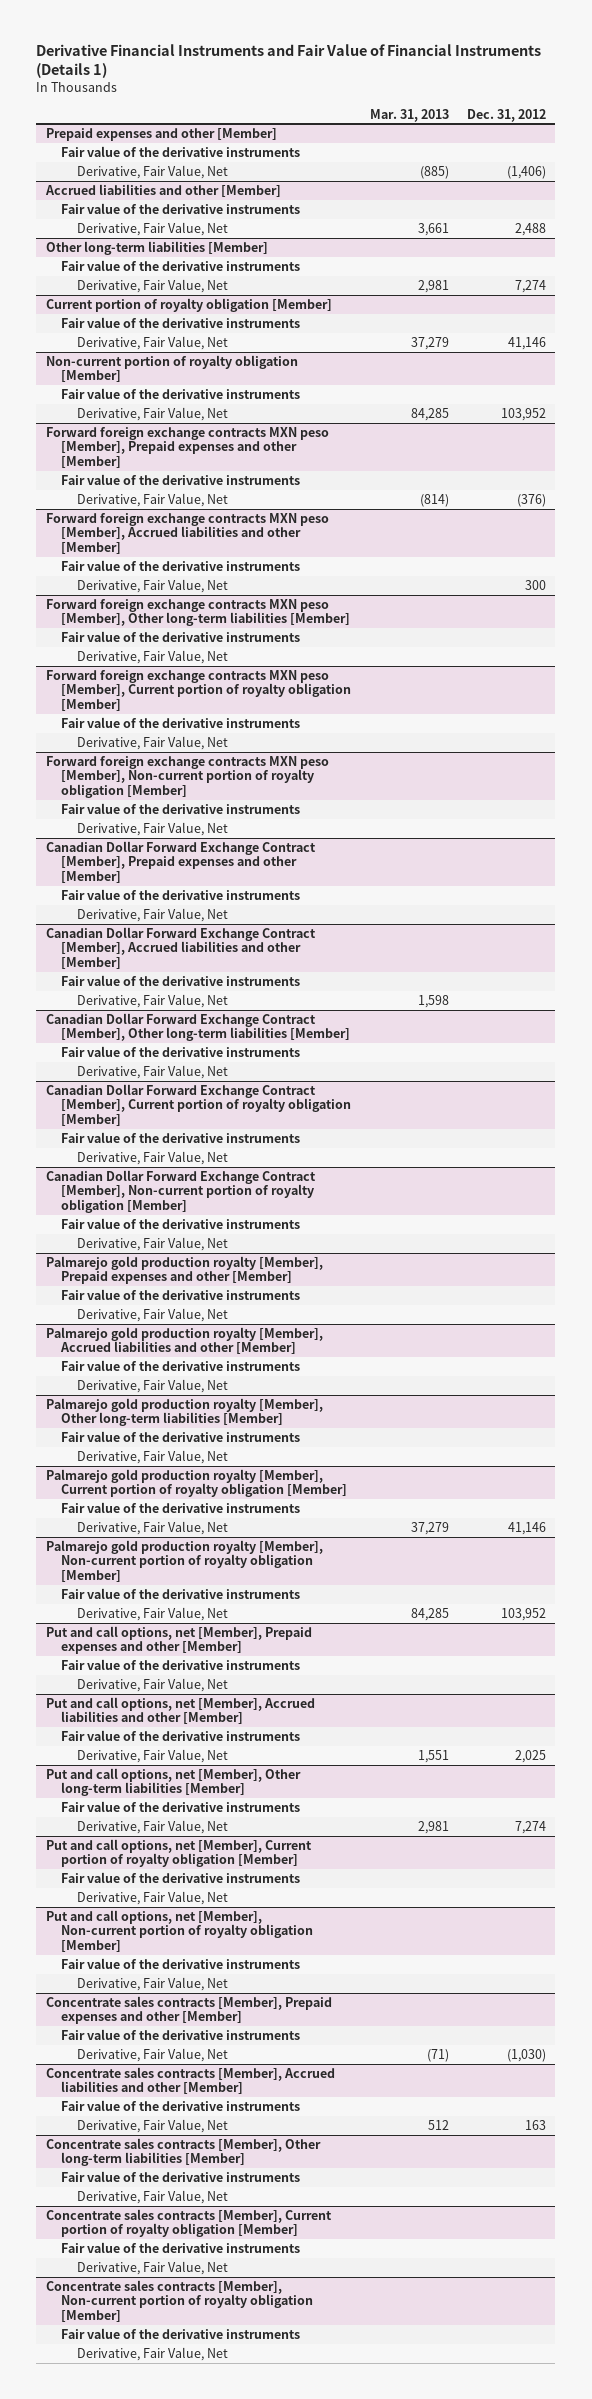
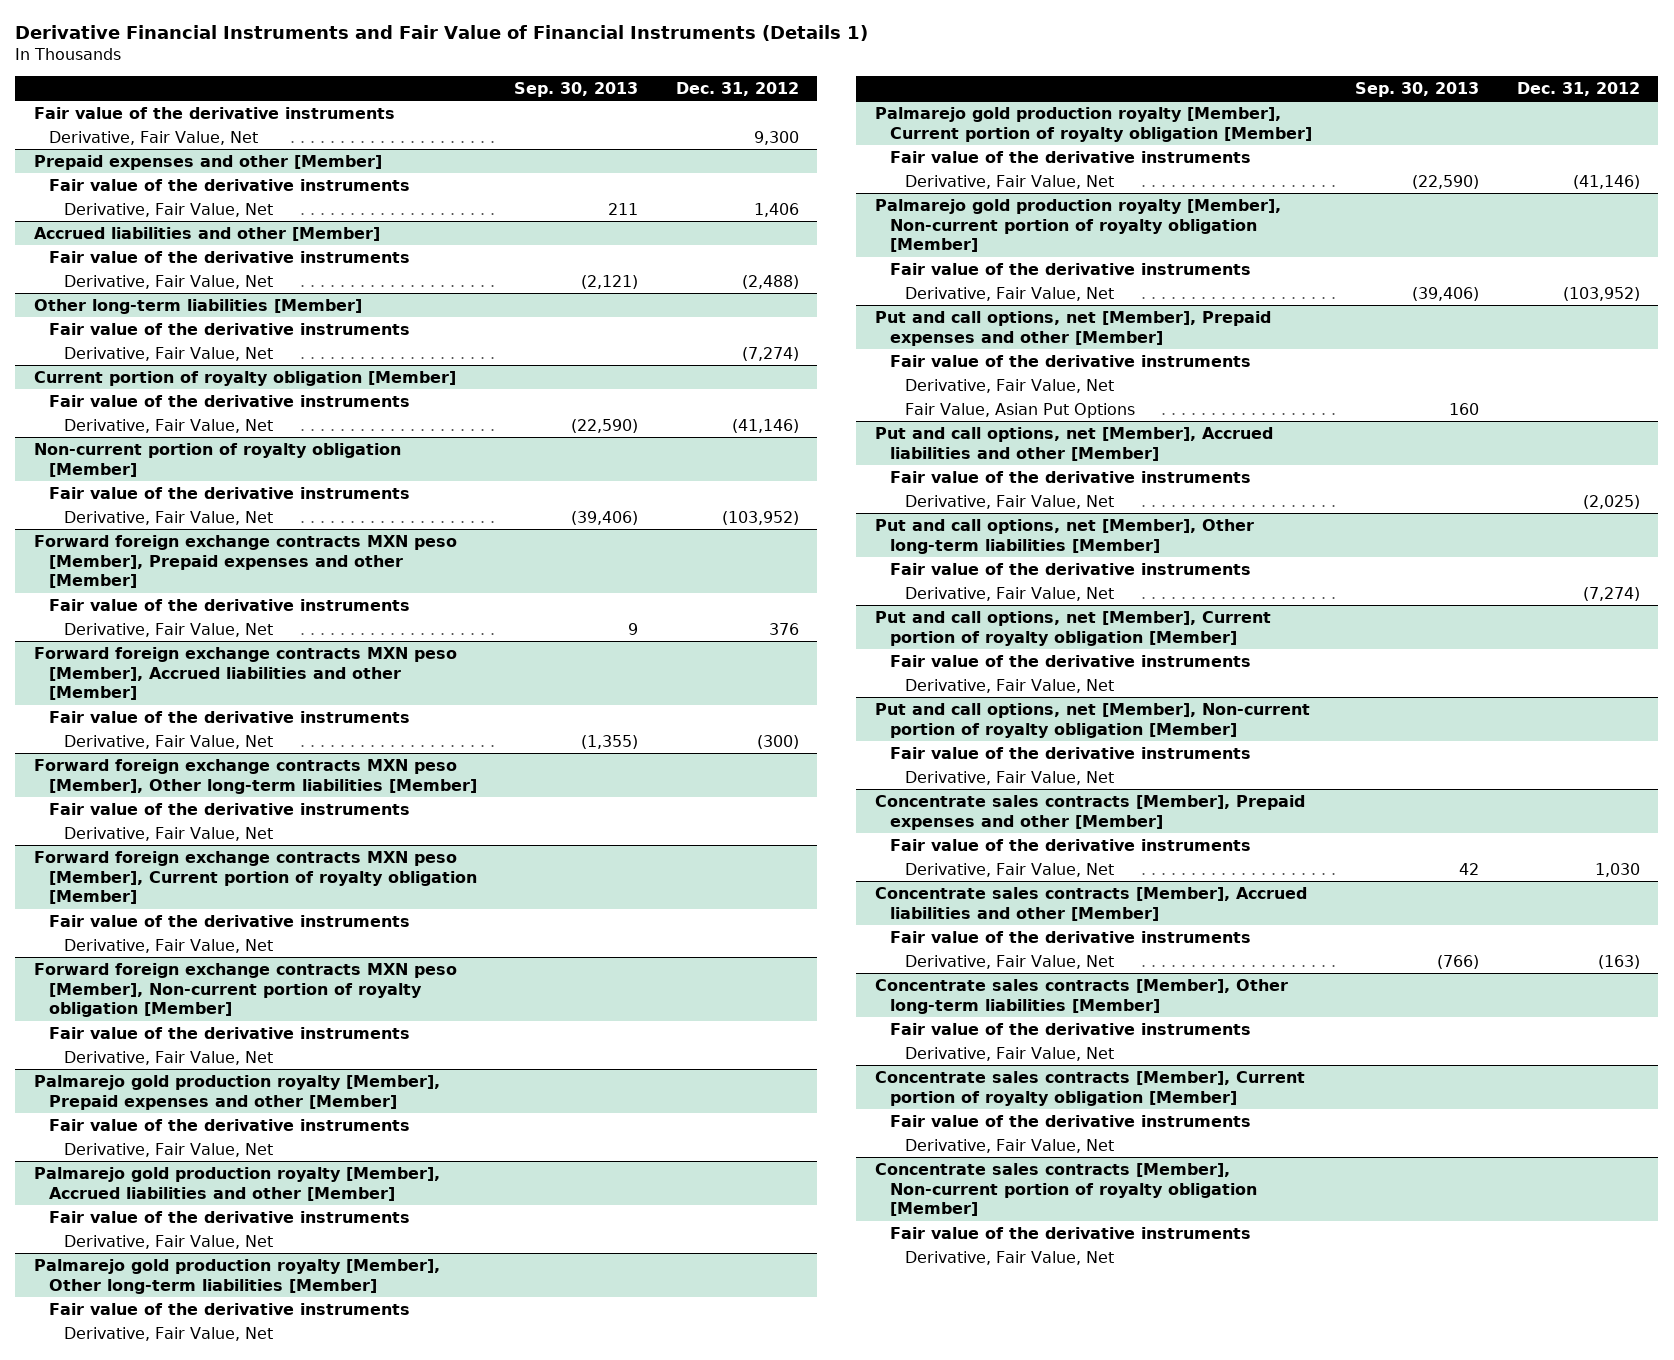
[369,108,449,122] Mar. 31, 2013 -> none
none -> [514,81,639,97] Sep. 30, 2013
none -> [33,106,395,119] Fair value of the derivative instruments
none -> [48,130,258,145] Derivative, Fair Value, Net
[507,165,547,179] (1,406) -> [753,202,799,217] 1,406
[515,222,547,236] 2,488 -> [741,274,799,289] (2,488)
[515,279,547,293] 7,274 -> [741,346,799,361] (7,274)
[508,336,547,350] 41,146 -> [731,418,799,433] (41,146)
[501,407,547,421] 103,952 -> [721,510,799,525] (103,952)
[517,493,547,507] (376) -> [768,622,799,635] 376
[525,579,547,590] 300 -> [756,734,799,749] (300)
[45,840,316,884] Canadian Dollar Forward Exchange Contract [Member], Prepaid expenses and other [Member] -> none
[61,888,301,900] Fair value of the derivative instruments -> none
[76,907,228,922] Derivative, Fair Value, Net -> none
[45,926,316,970] Canadian Dollar Forward Exchange Contract [Member], Accrued liabilities and other [Member] -> none
[61,974,301,986] Fair value of the derivative instruments -> none
[76,993,228,1008] Derivative, Fair Value, Net -> none
[45,1012,351,1042] Canadian Dollar Forward Exchange Contract [Member], Other long-term liabilities [Member] -> none
[61,1045,301,1057] Fair value of the derivative instruments -> none
[76,1064,228,1079] Derivative, Fair Value, Net -> none
[45,1083,352,1127] Canadian Dollar Forward Exchange Contract [Member], Current portion of royalty obligation [Member] -> none
[61,1131,301,1143] Fair value of the derivative instruments -> none
[76,1150,228,1165] Derivative, Fair Value, Net -> none
[45,1169,316,1214] Canadian Dollar Forward Exchange Contract [Member], Non-current portion of royalty obligation [Member] -> none
[61,1217,301,1229] Fair value of the derivative instruments -> none
[76,1236,228,1251] Derivative, Fair Value, Net -> none
[508,1521,547,1535] 41,146 -> [1572,174,1640,189] (41,146)
[501,1607,547,1621] 103,952 -> [1562,286,1640,301] (103,952)
none -> [904,402,1135,418] Fair Value, Asian Put Options
[515,1749,547,1763] 2,025 -> [1582,494,1640,509] (2,025)
[515,1820,547,1834] 7,274 -> [1582,586,1640,601] (7,274)
[507,2048,547,2062] (1,030) -> [1594,862,1640,877] 1,030
[525,2119,547,2130] 163 -> [1597,954,1640,969] (163)

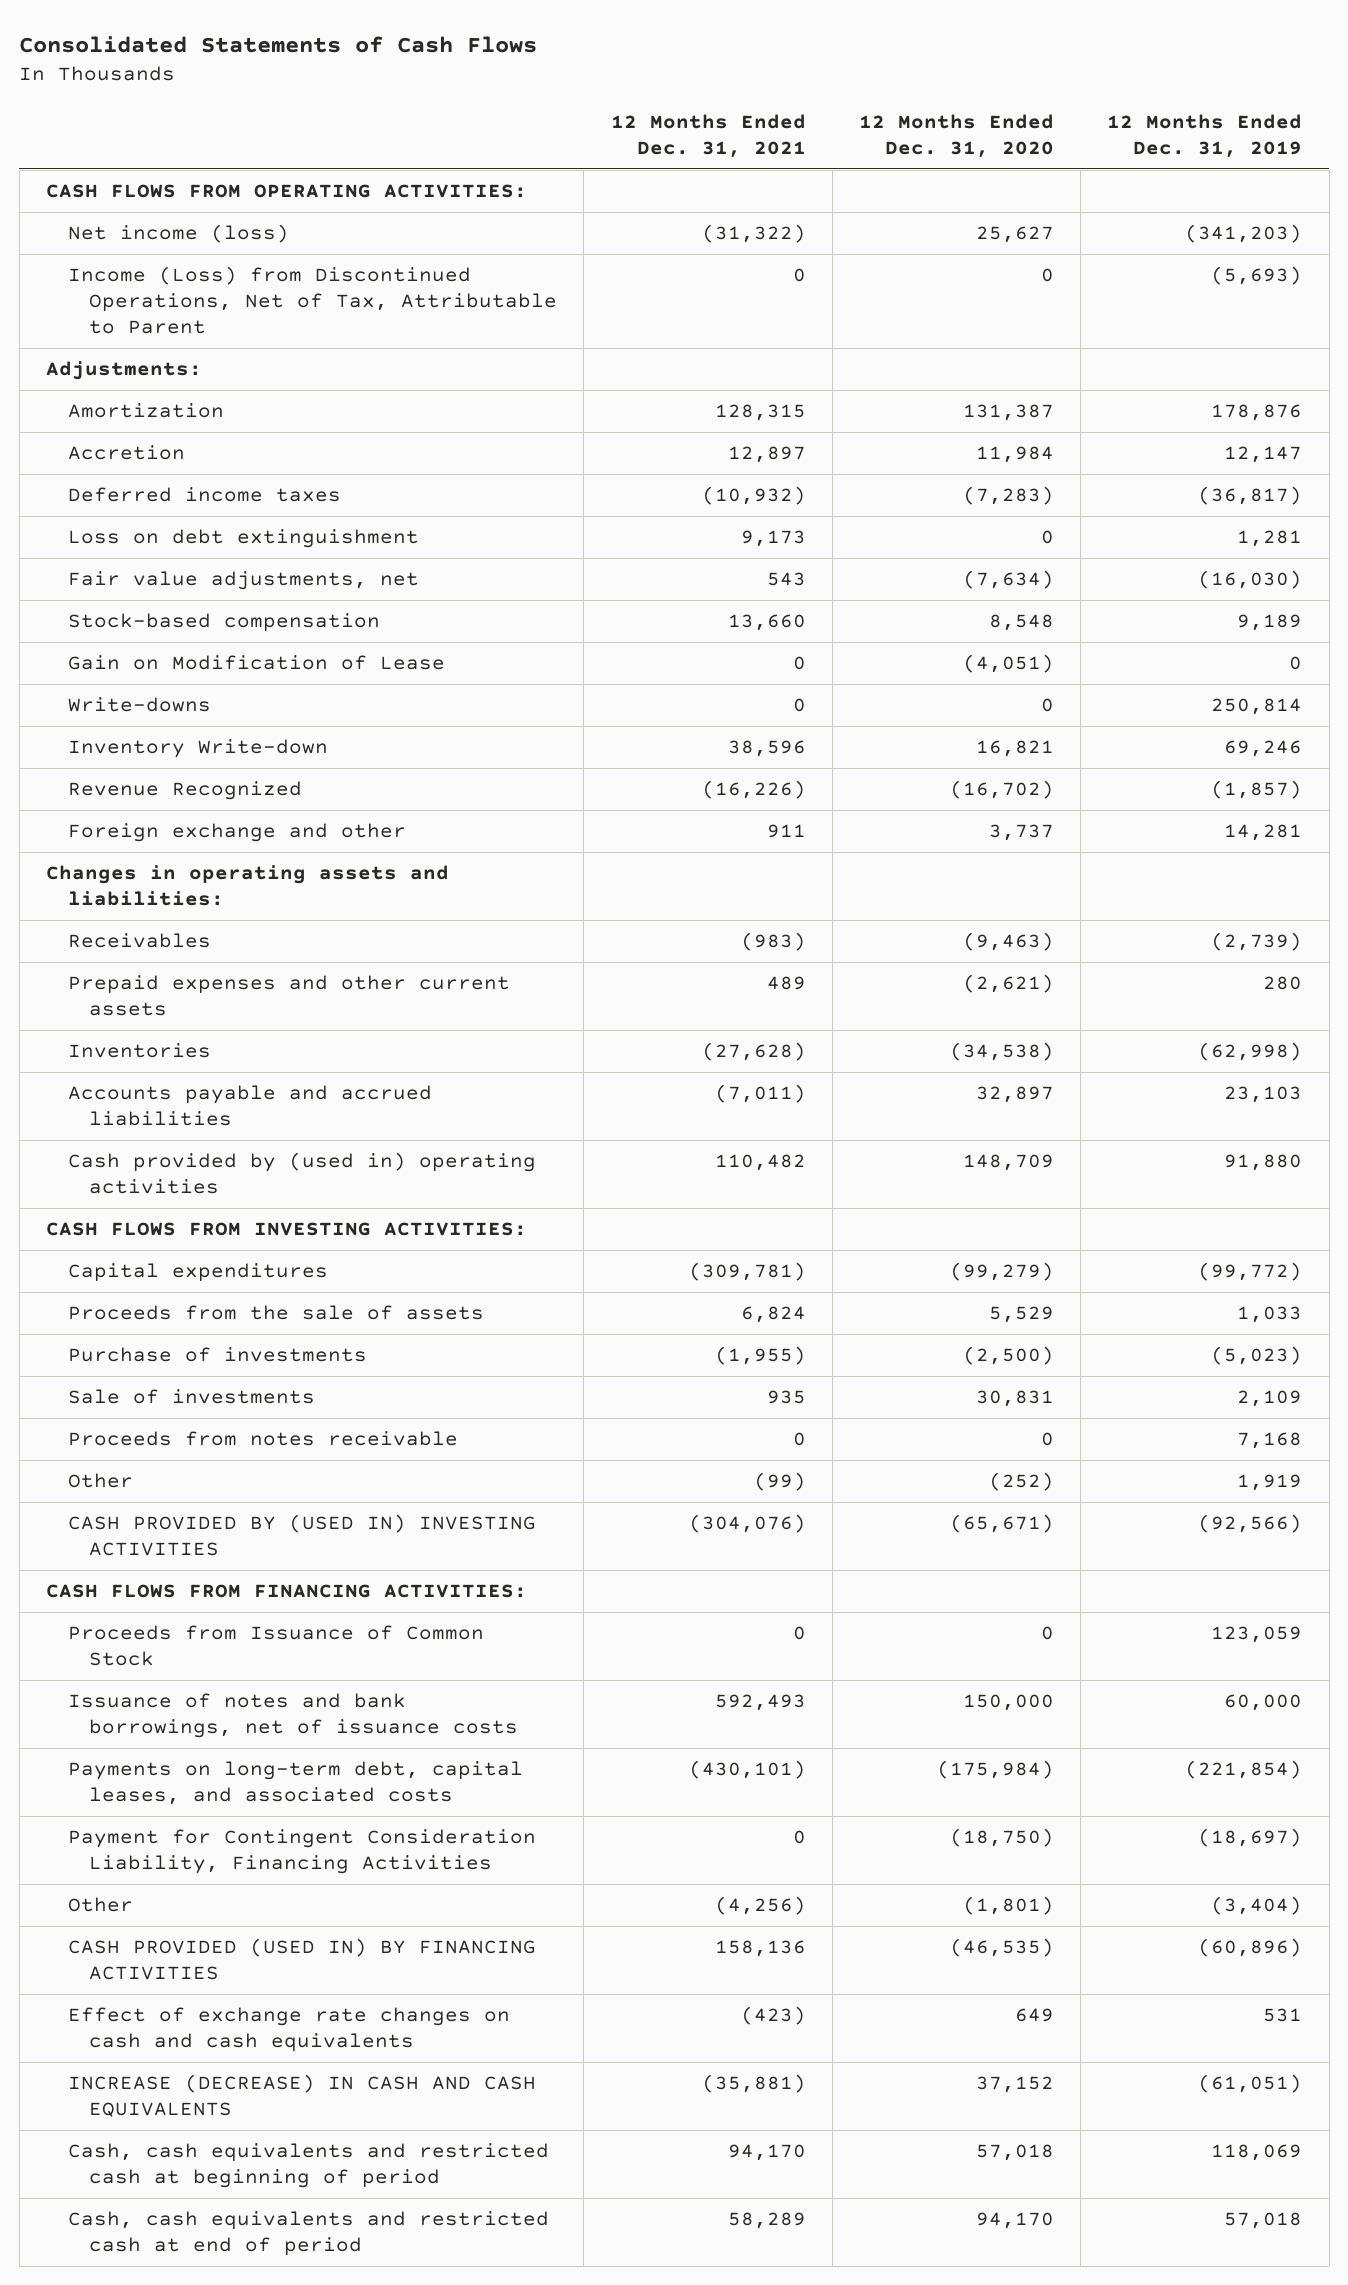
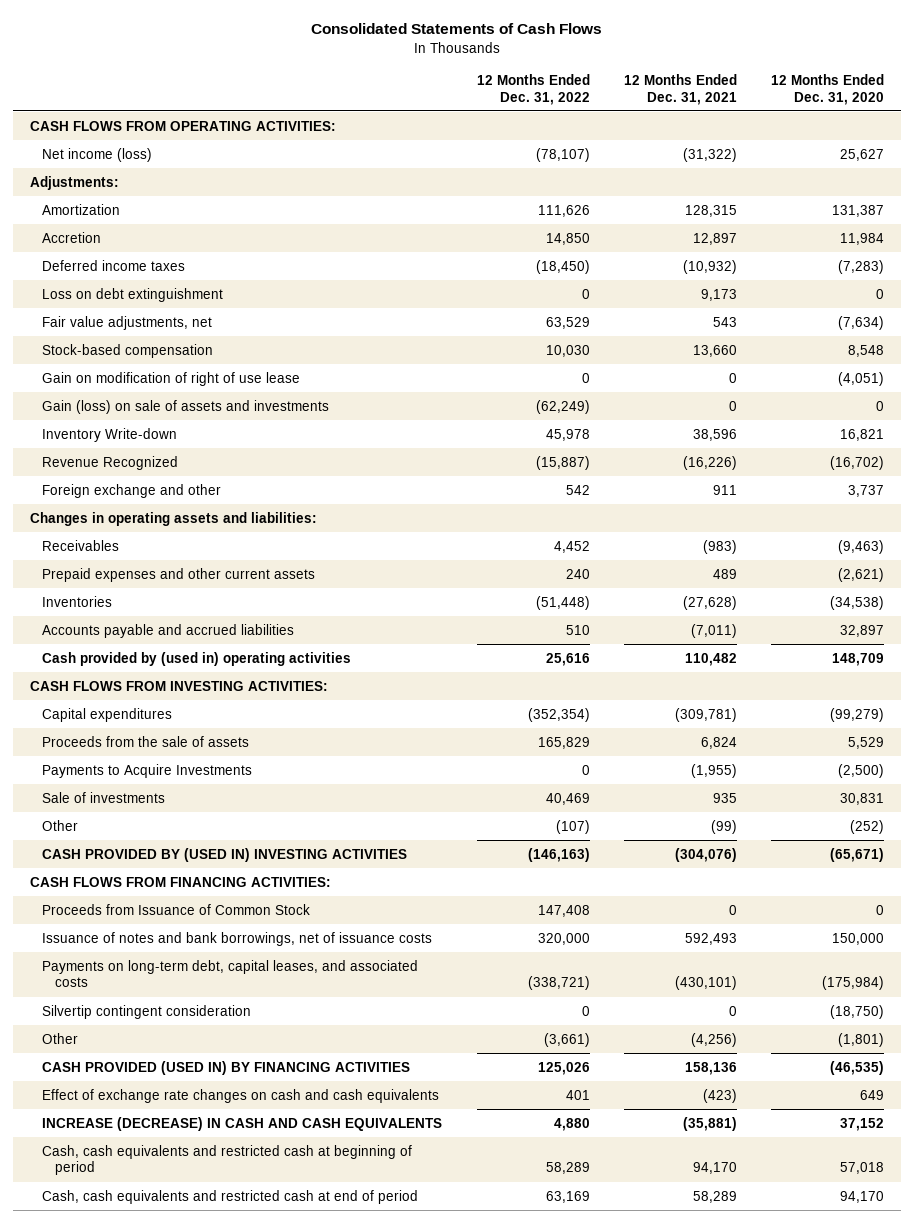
[1107,113,1303,158] 12 Months Ended Dec. 31, 2019 -> none
none -> [476,73,590,105] 12 Months Ended Dec. 31, 2022
[67,266,558,335] Income (Loss) from Discontinued Operations, Net of Tax, Attributable to Parent -> none
[67,697,211,713] Write-downs -> none
[67,655,445,671] Gain on Modification of Lease -> [42,371,301,386] Gain on modification of right of use lease
none -> [42,399,330,414] Gain (loss) on sale of assets and investments
[67,1347,367,1363] Purchase of investments -> [42,763,253,778] Payments to Acquire Investments
[67,1431,458,1447] Proceeds from notes receivable -> none
[67,1829,536,1875] Payment for Contingent Consideration Liability, Financing Activities -> [42,1004,252,1019] Silvertip contingent consideration

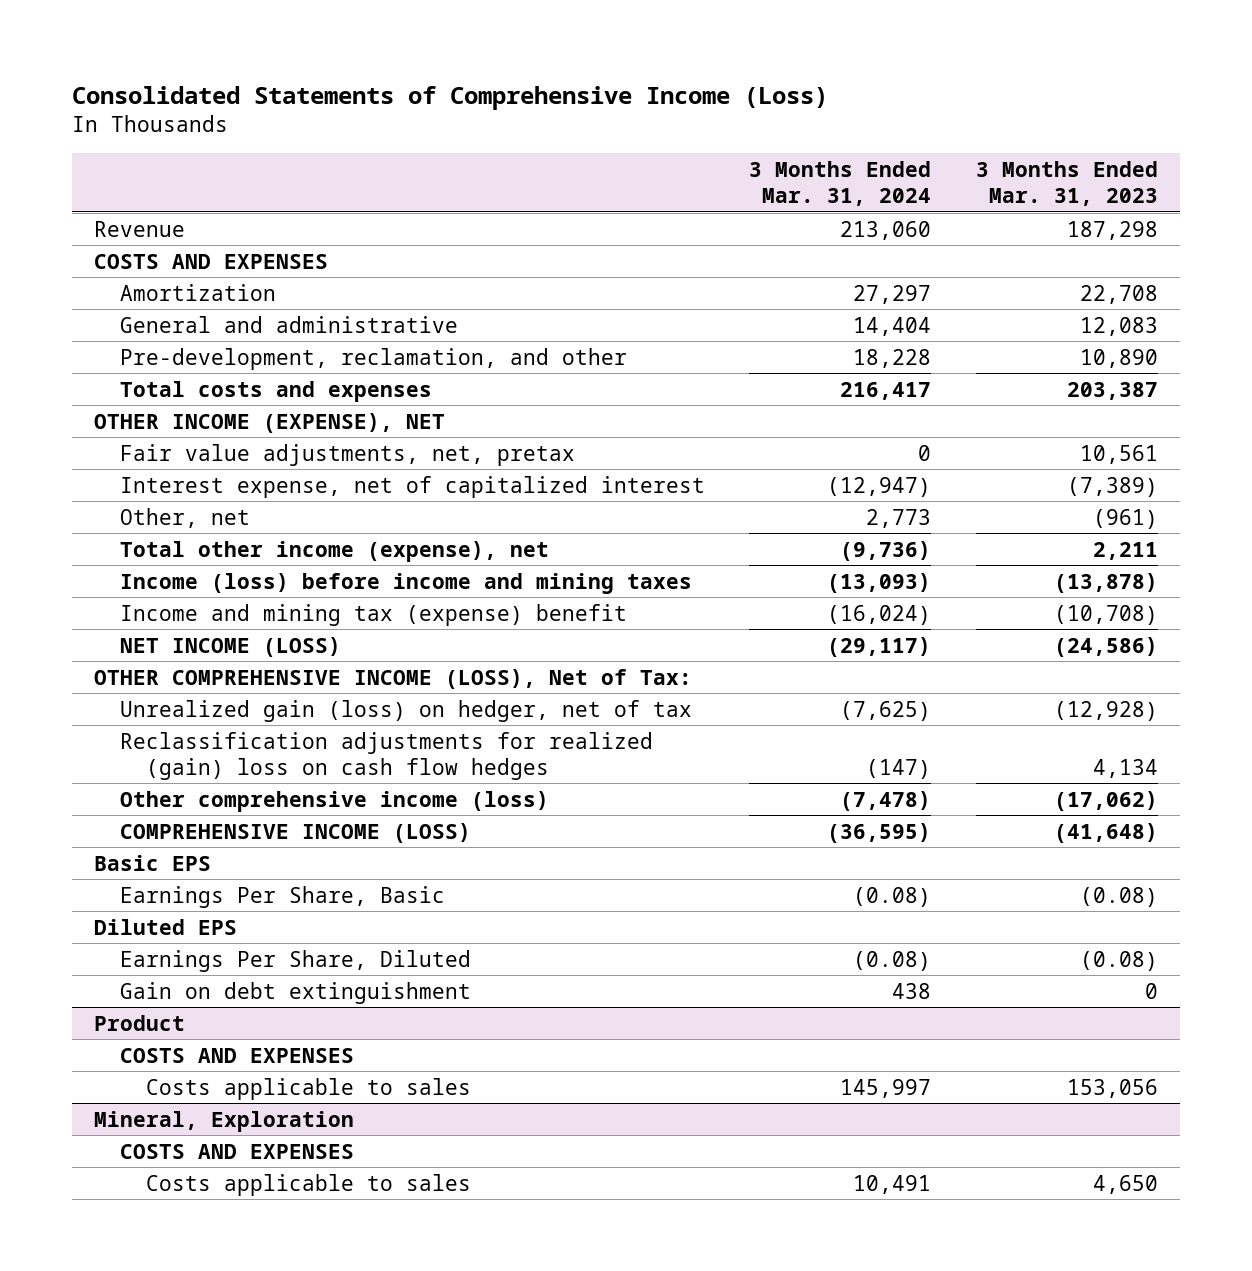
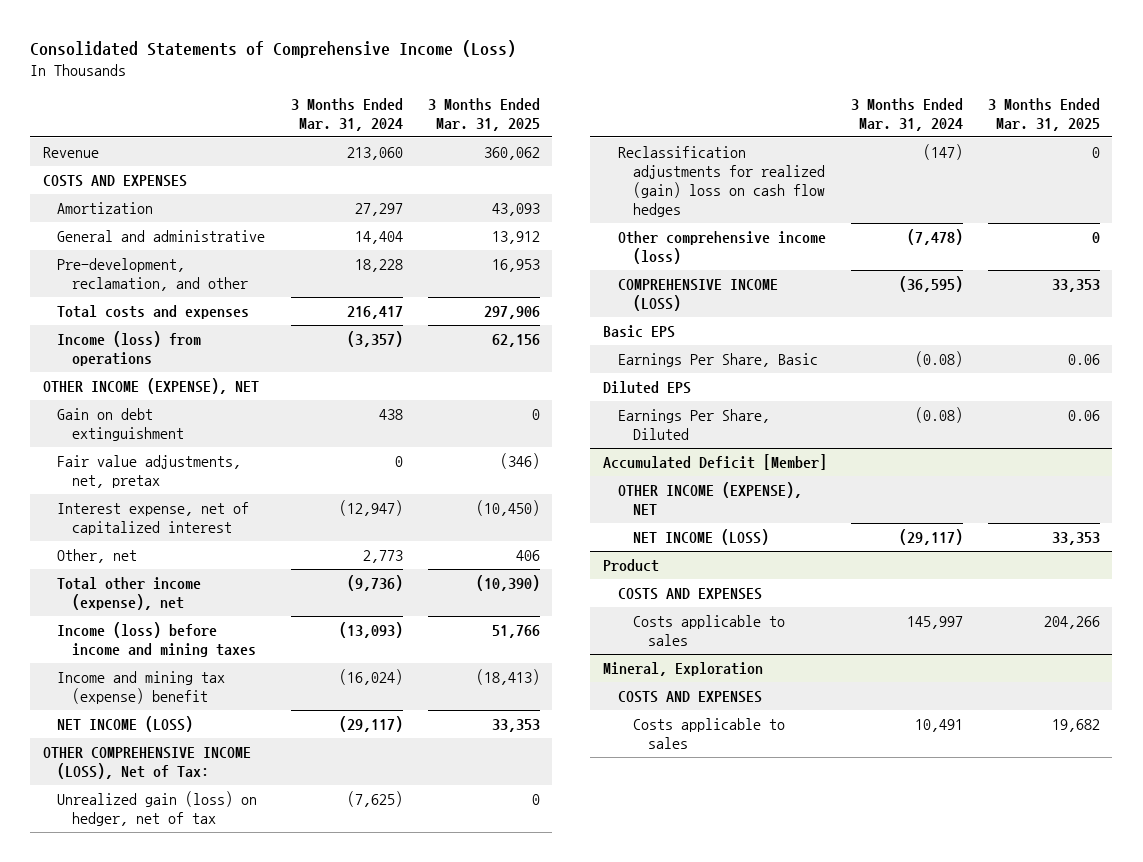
[975,160,1158,206] 3 Months Ended Mar. 31, 2023 -> none
none -> [427,97,540,131] 3 Months Ended Mar. 31, 2025
none -> [57,330,202,366] Income (loss) from operations
[119,981,471,1004] Gain on debt extinguishment -> [57,407,185,441] Gain on debt extinguishment
none -> [602,453,827,470] Accumulated Deficit [Member]
none -> [617,481,802,515] OTHER INCOME (EXPENSE), NET
none -> [632,528,769,545] NET INCOME (LOSS)

